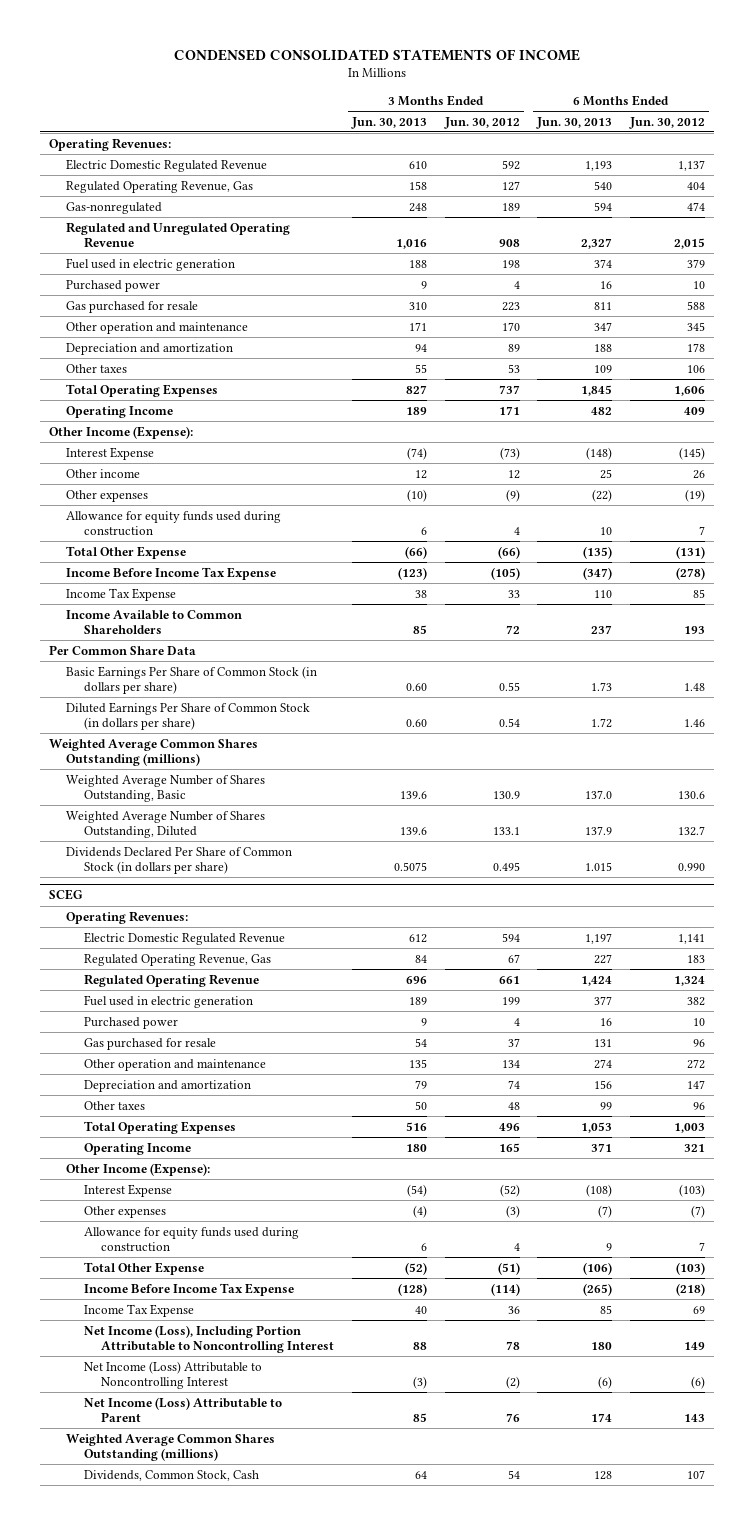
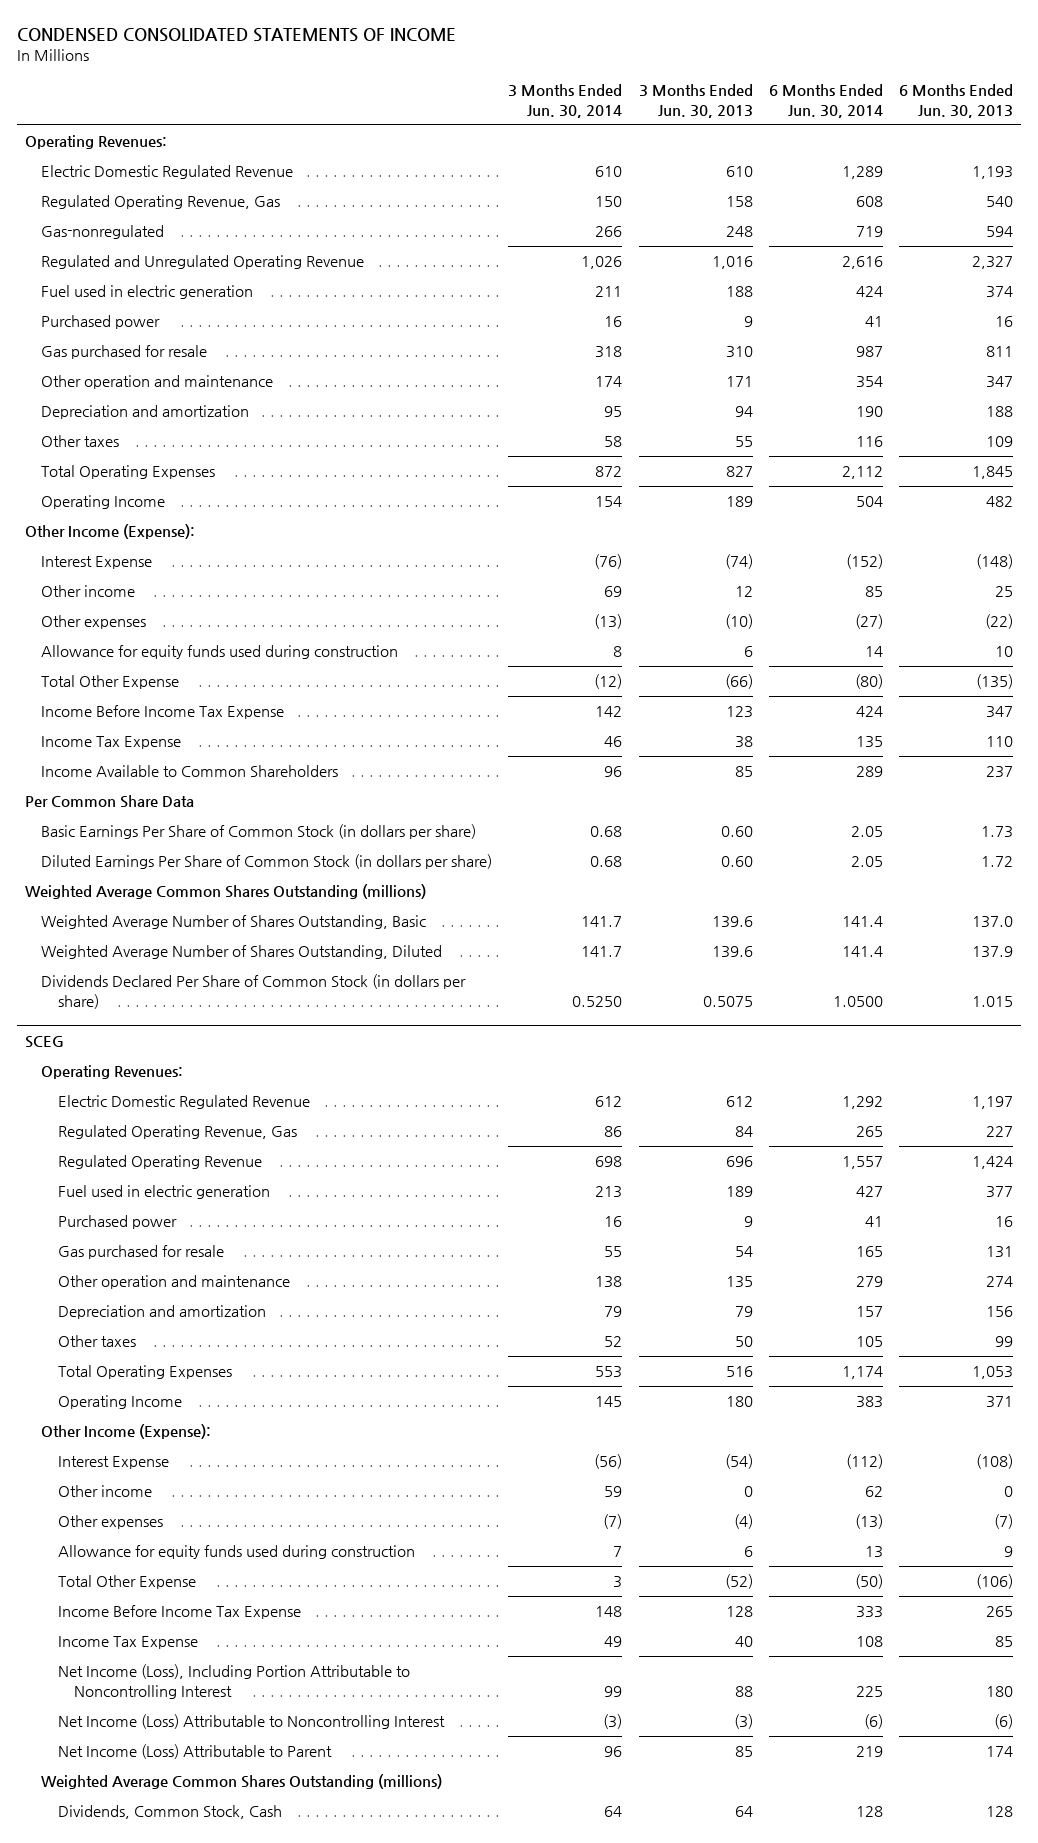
[443,116,520,129] Jun. 30, 2012 -> none
[628,116,705,129] Jun. 30, 2012 -> none
none -> [508,84,623,118] 3 Months Ended Jun. 30, 2014
none -> [768,84,883,118] 6 Months Ended Jun. 30, 2014
[398,566,428,580] (123) -> [725,706,753,719] 123
[583,566,613,580] (347) -> [986,706,1014,719] 347
none -> [57,1485,152,1498] Other income
[398,1282,428,1296] (128) -> [725,1606,753,1618] 128
[583,1282,613,1296] (265) -> [986,1606,1014,1618] 265

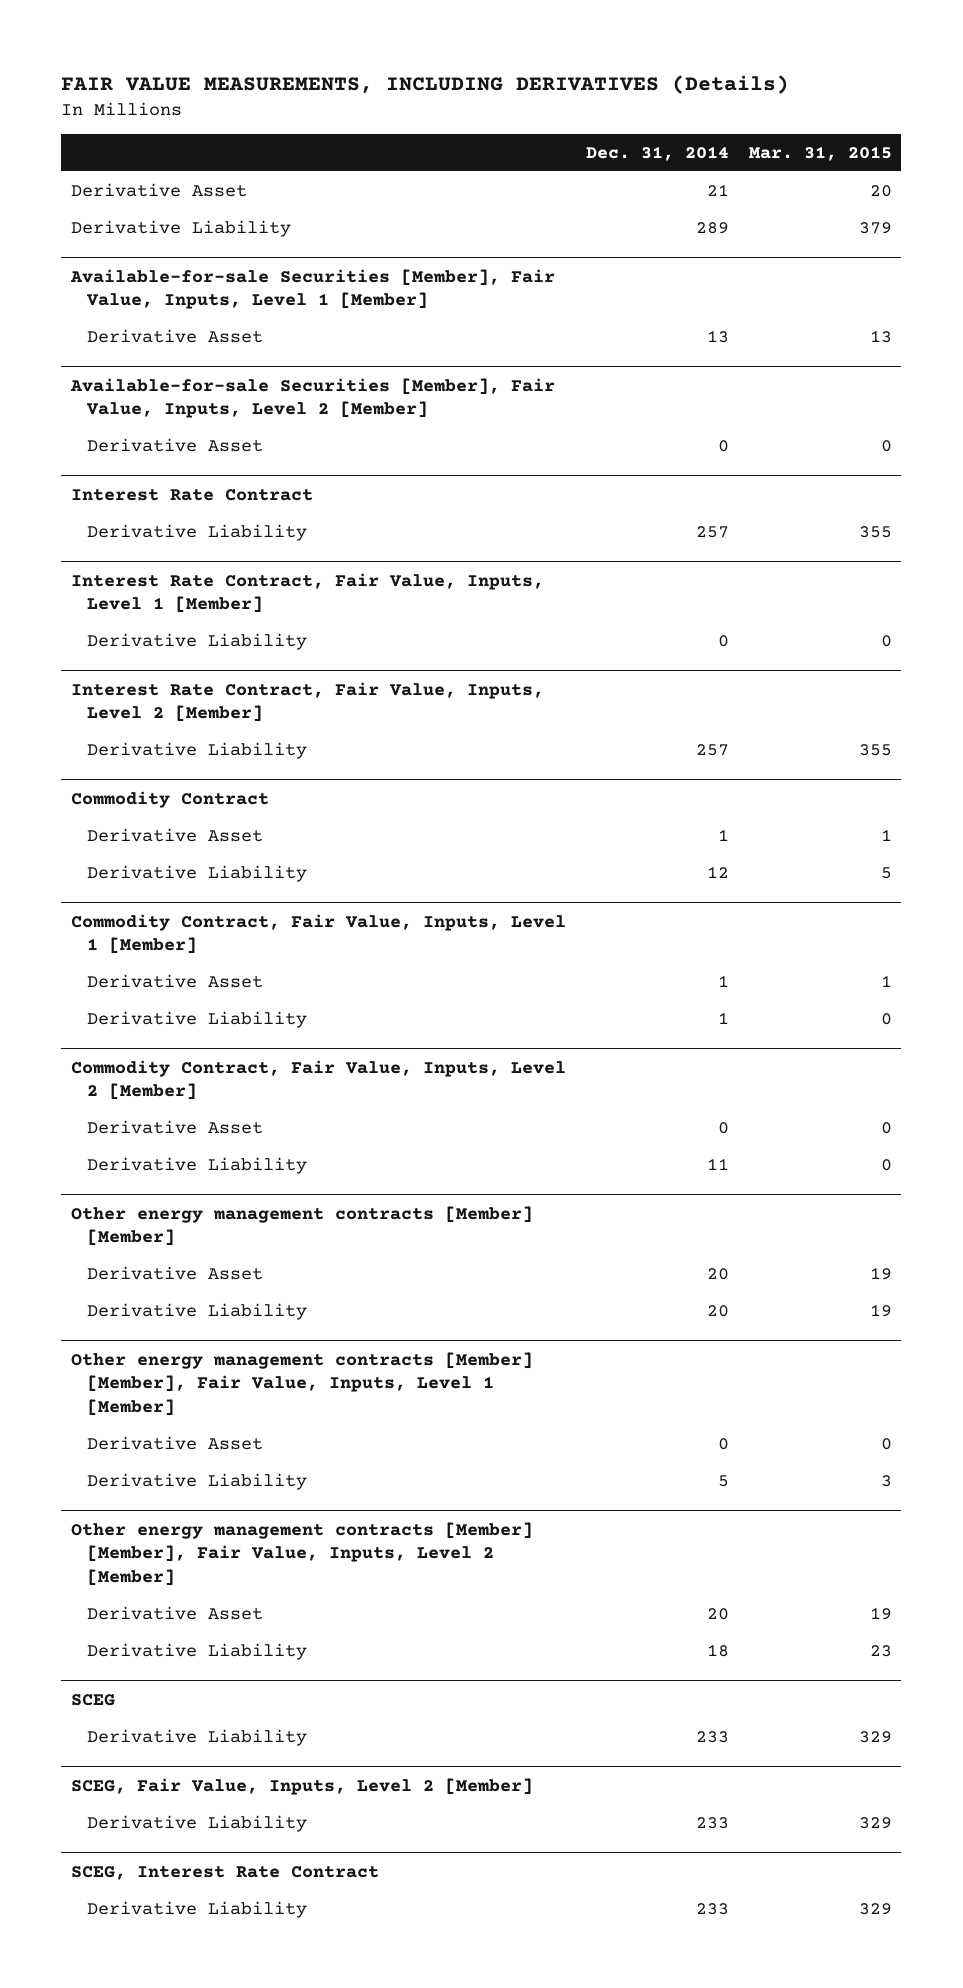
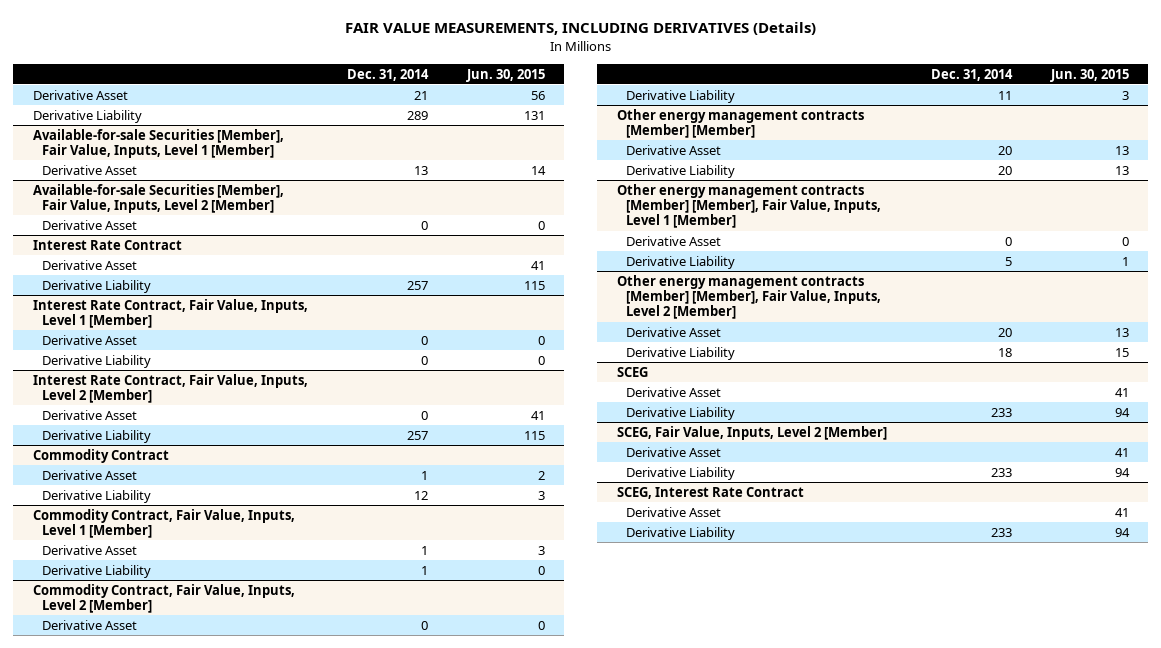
[748,145,892,161] Mar. 31, 2015 -> none
none -> [465,68,545,82] Jun. 30, 2015
none -> [41,259,137,270] Derivative Asset
none -> [41,334,137,345] Derivative Asset
none -> [41,409,137,420] Derivative Asset
none -> [625,386,721,397] Derivative Asset
none -> [625,446,721,457] Derivative Asset
none -> [625,506,721,517] Derivative Asset

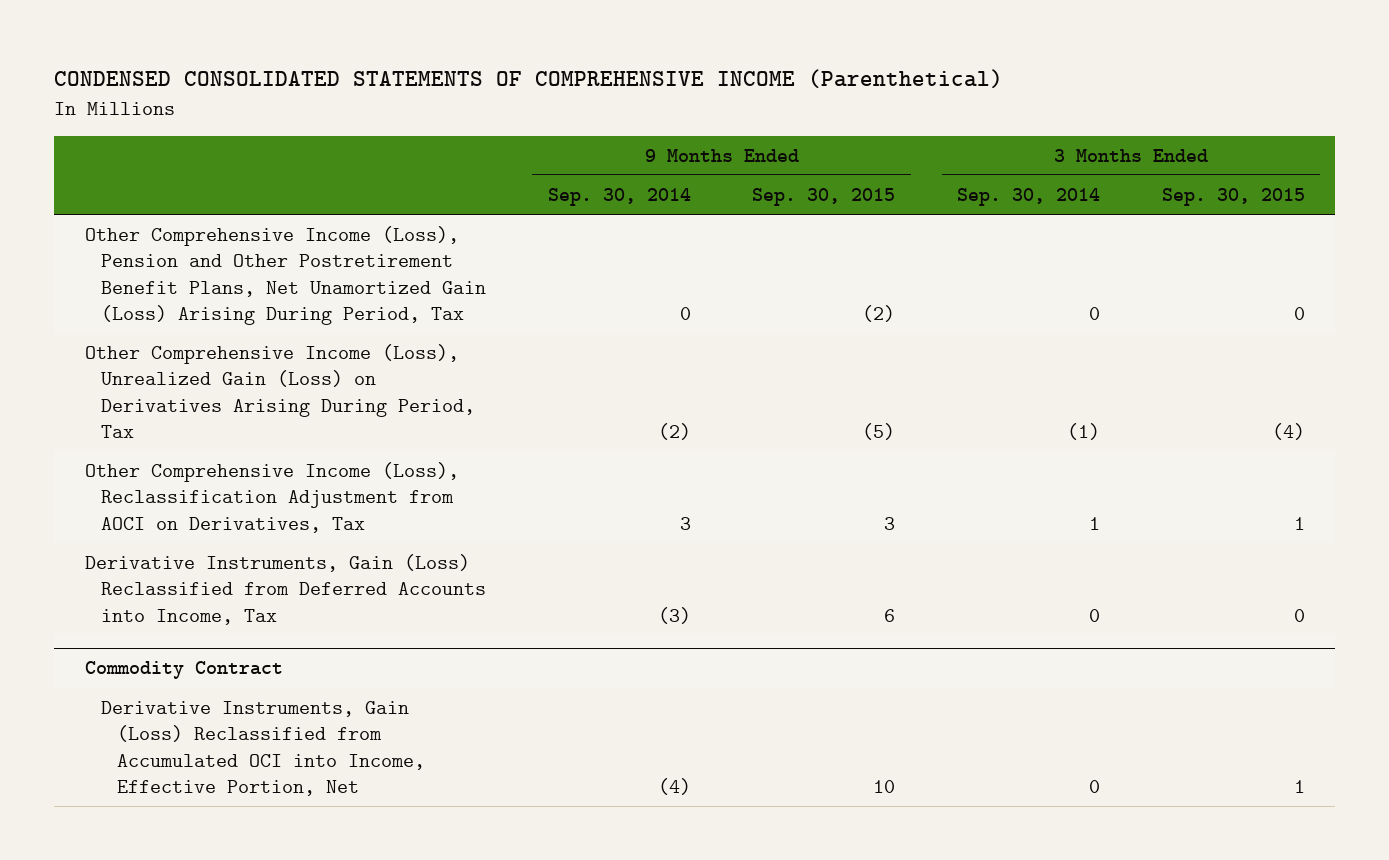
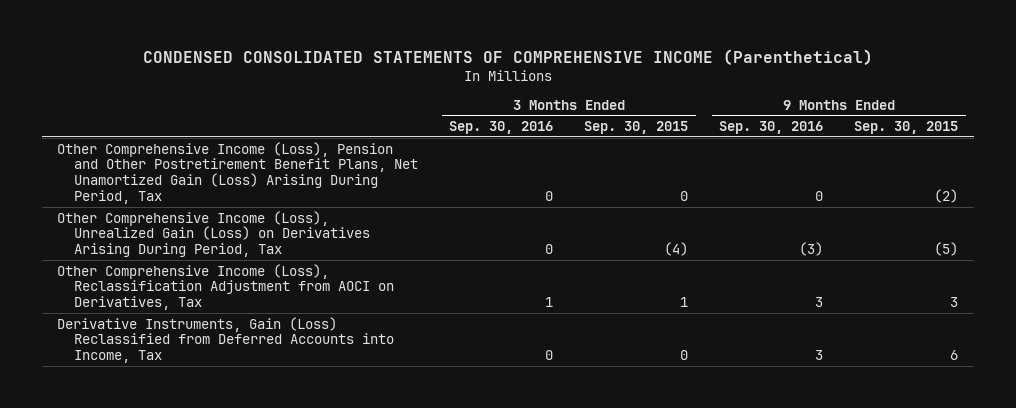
[547,188,691,207] Sep. 30, 2014 -> none
[956,188,1100,207] Sep. 30, 2014 -> none
none -> [449,120,554,134] Sep. 30, 2016
none -> [719,120,824,134] Sep. 30, 2016
[84,661,283,680] Commodity Contract -> none
[101,701,426,797] Derivative Instruments, Gain (Loss) Reclassified from Accumulated OCI into Income, Effective Portion, Net -> none

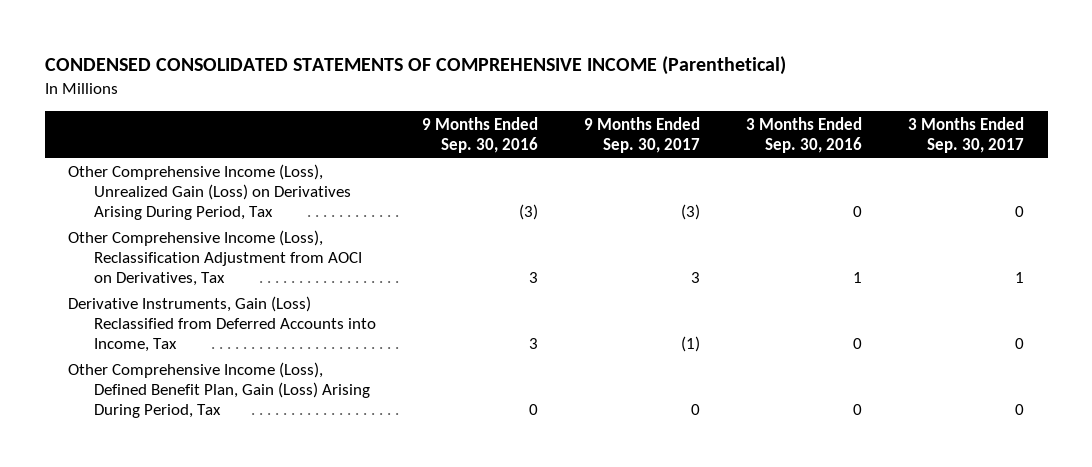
[584,120,689,134] Sep. 30, 2015 -> none
[854,120,959,134] Sep. 30, 2015 -> none
none -> [584,116,701,153] 9 Months Ended Sep. 30, 2017
none -> [908,116,1025,153] 3 Months Ended Sep. 30, 2017
[57,141,419,205] Other Comprehensive Income (Loss), Pension and Other Postretirement Benefit Plans, Net Unamortized Gain (Loss) Arising During Period, Tax -> none
none -> [67,361,371,418] Other Comprehensive Income (Loss), Defined Benefit Plan, Gain (Loss) Arising During Period, Tax

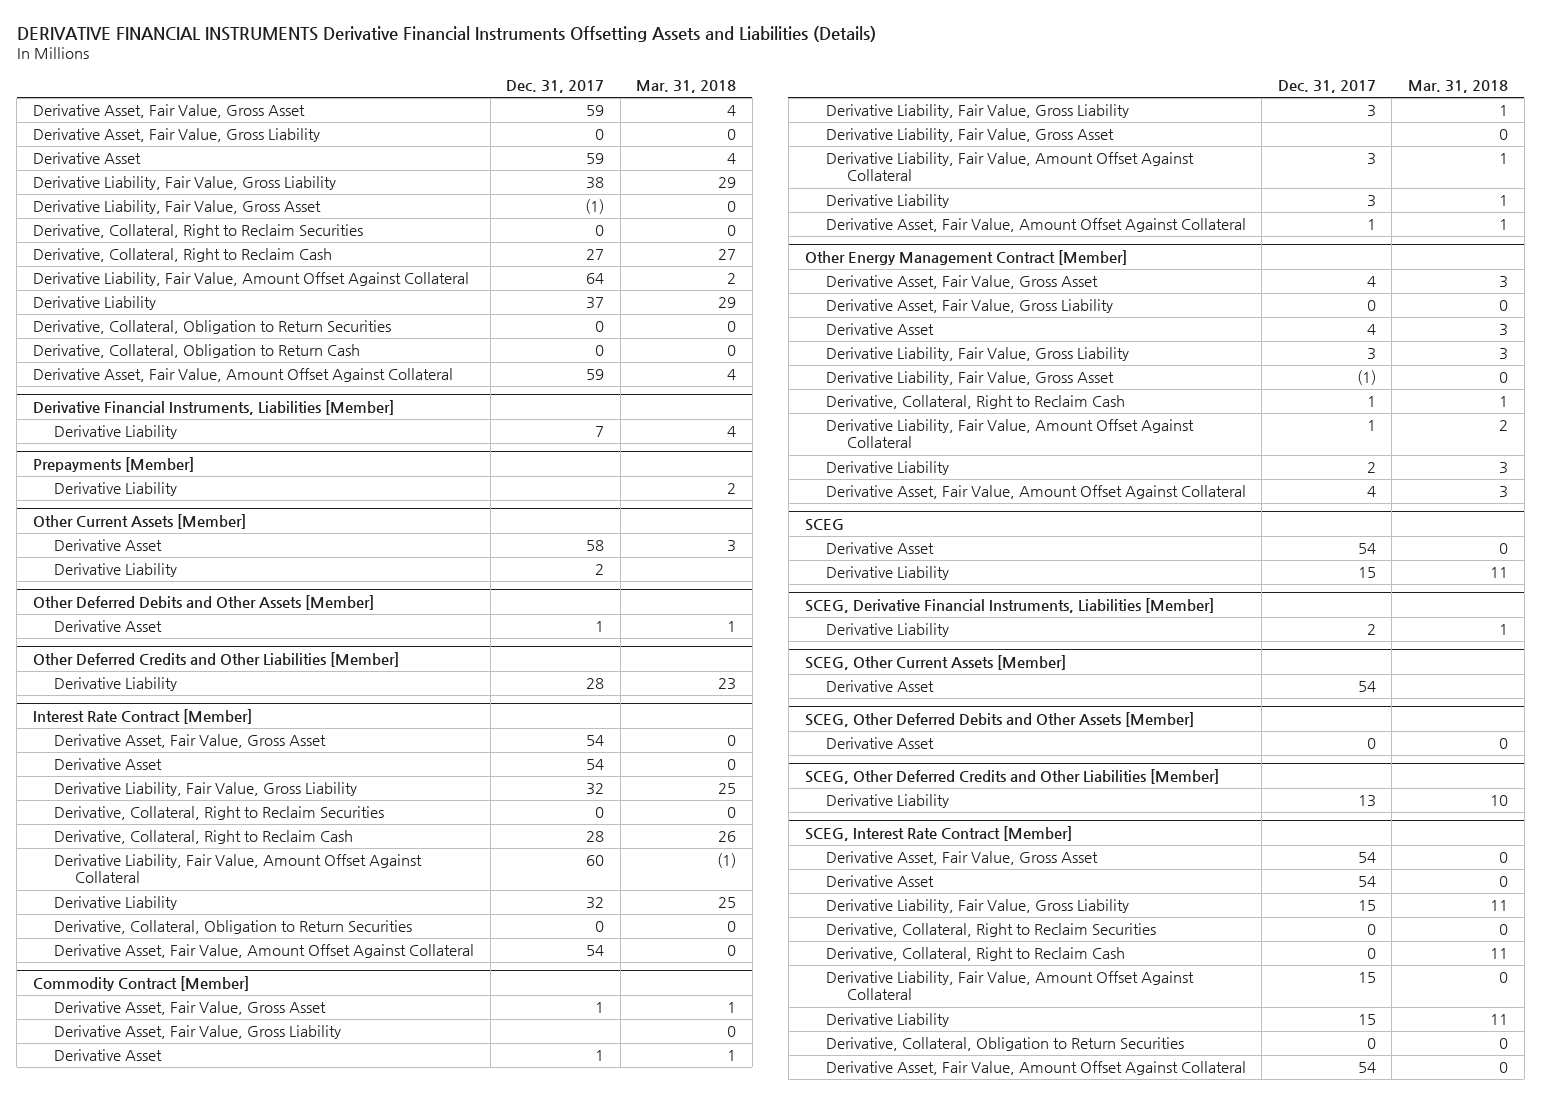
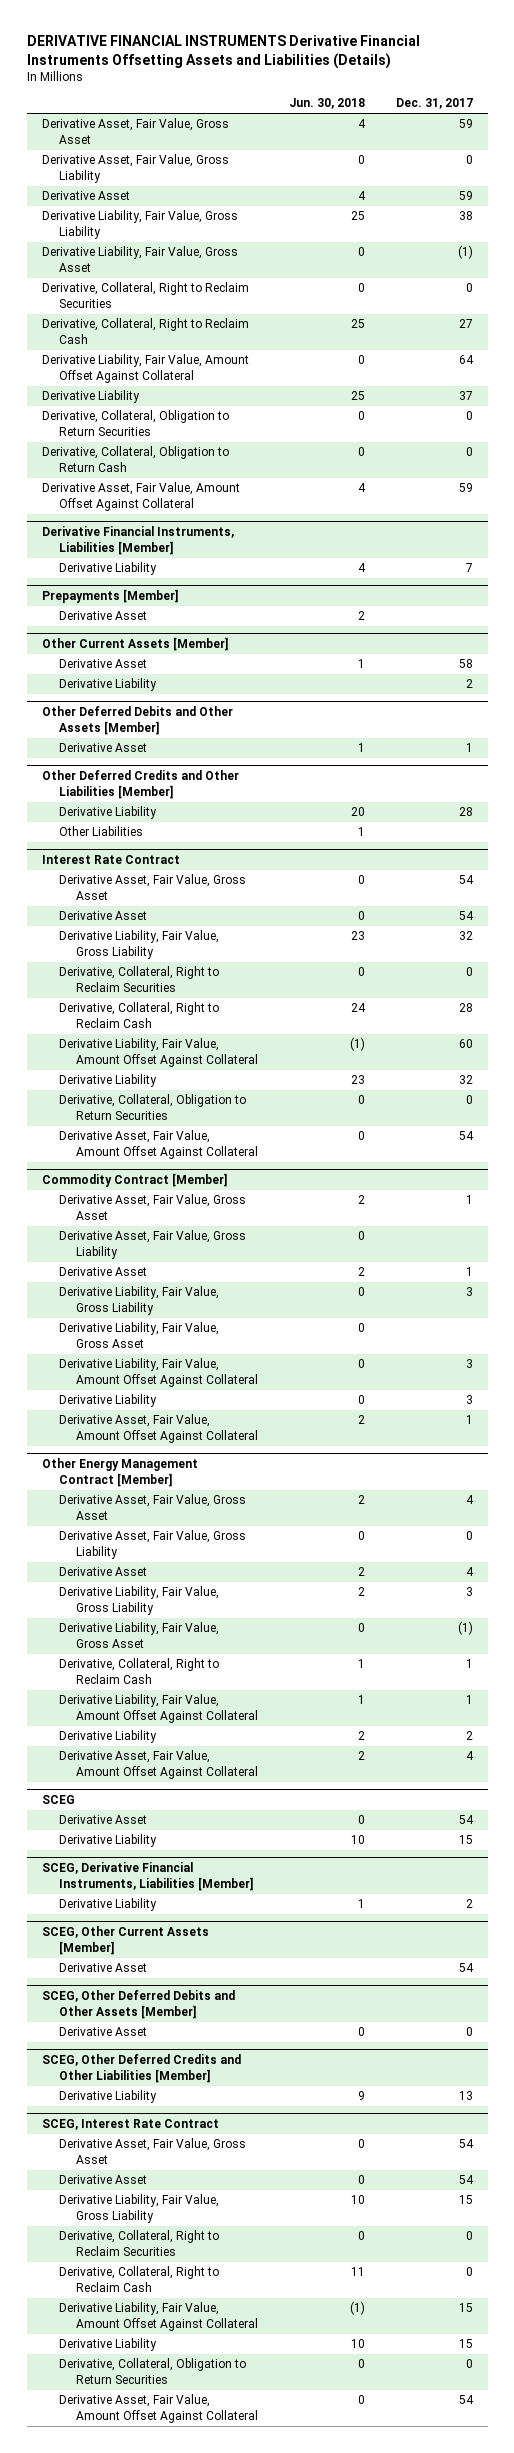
[636,80,737,94] Mar. 31, 2018 -> none
none -> [288,98,365,110] Jun. 30, 2018
[53,482,177,497] Derivative Liability -> none
none -> [58,611,147,621] Derivative Asset
none -> [58,826,143,837] Other Liabilities
[32,708,252,724] Interest Rate Contract [Member] -> [41,855,180,865] Interest Rate Contract
[804,825,1072,841] SCEG, Interest Rate Contract [Member] -> [41,2119,219,2131] SCEG, Interest Rate Contract

